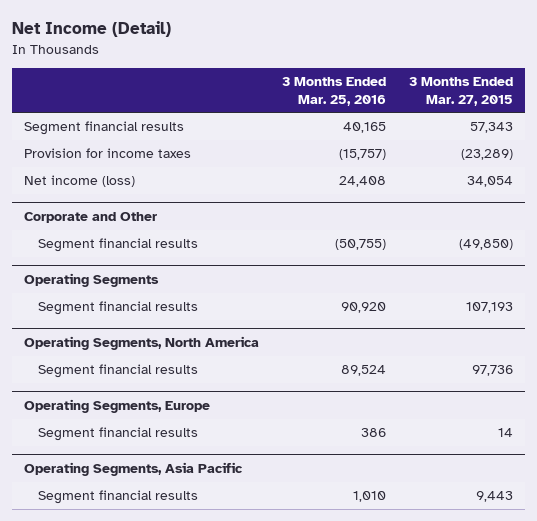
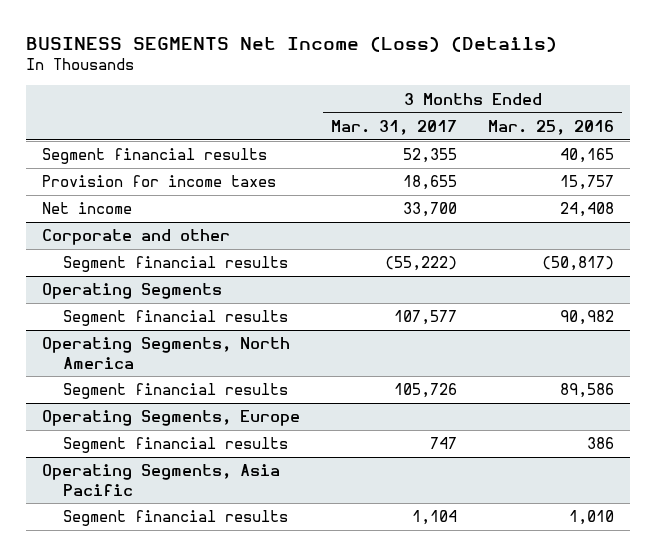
[12,21,172,38] Net Income (Detail) -> [26,35,558,52] BUSINESS SEGMENTS Net Income (Loss) (Details)
[409,76,514,106] 3 Months Ended Mar. 27, 2015 -> none
none -> [331,119,458,135] Mar. 31, 2017
[339,149,387,161] (15,757) -> [560,175,615,191] 15,757
[23,175,135,188] Net income (loss) -> [41,202,132,215] Net income
[23,212,157,224] Corporate and Other -> [41,229,230,246] Corporate and other
[335,239,387,251] (50,755) -> [542,256,615,272] (50,817)
[341,302,387,314] 90,920 -> [560,310,615,326] 90,982
[341,365,387,377] 89,524 -> [560,383,615,399] 89,586

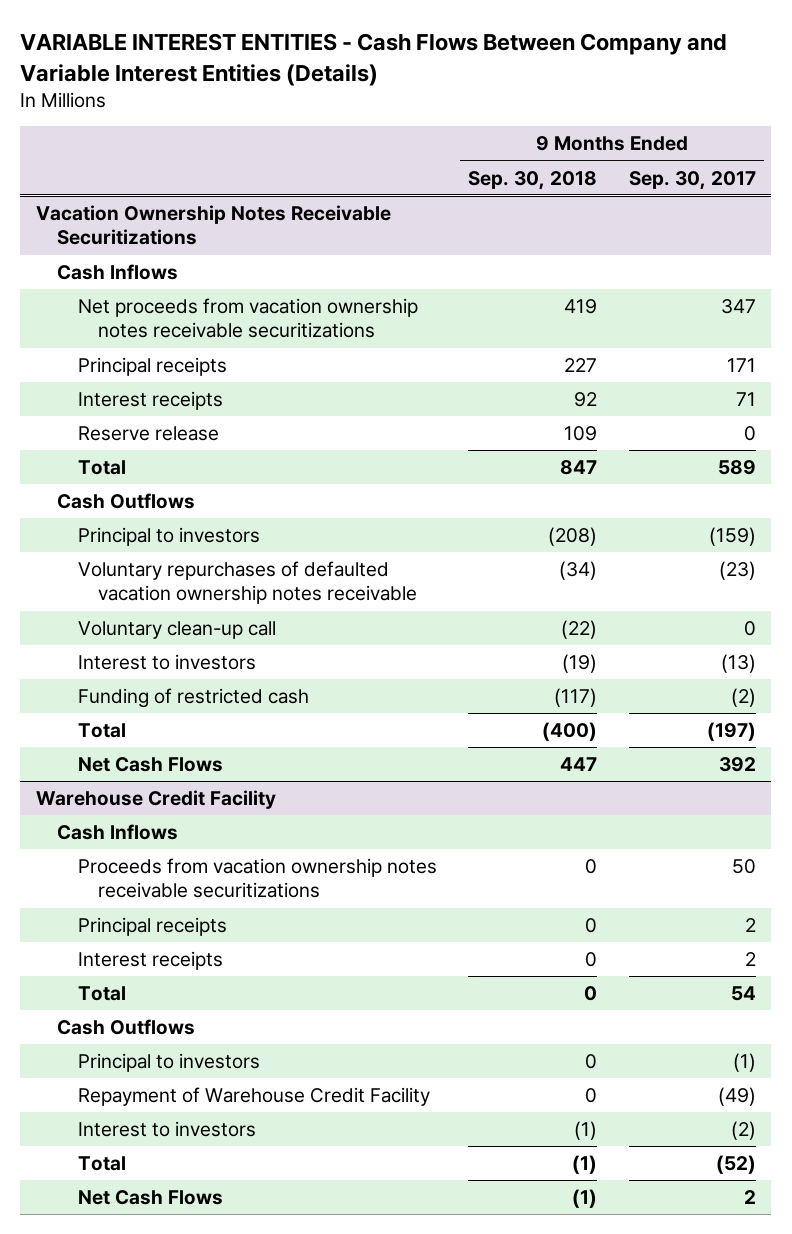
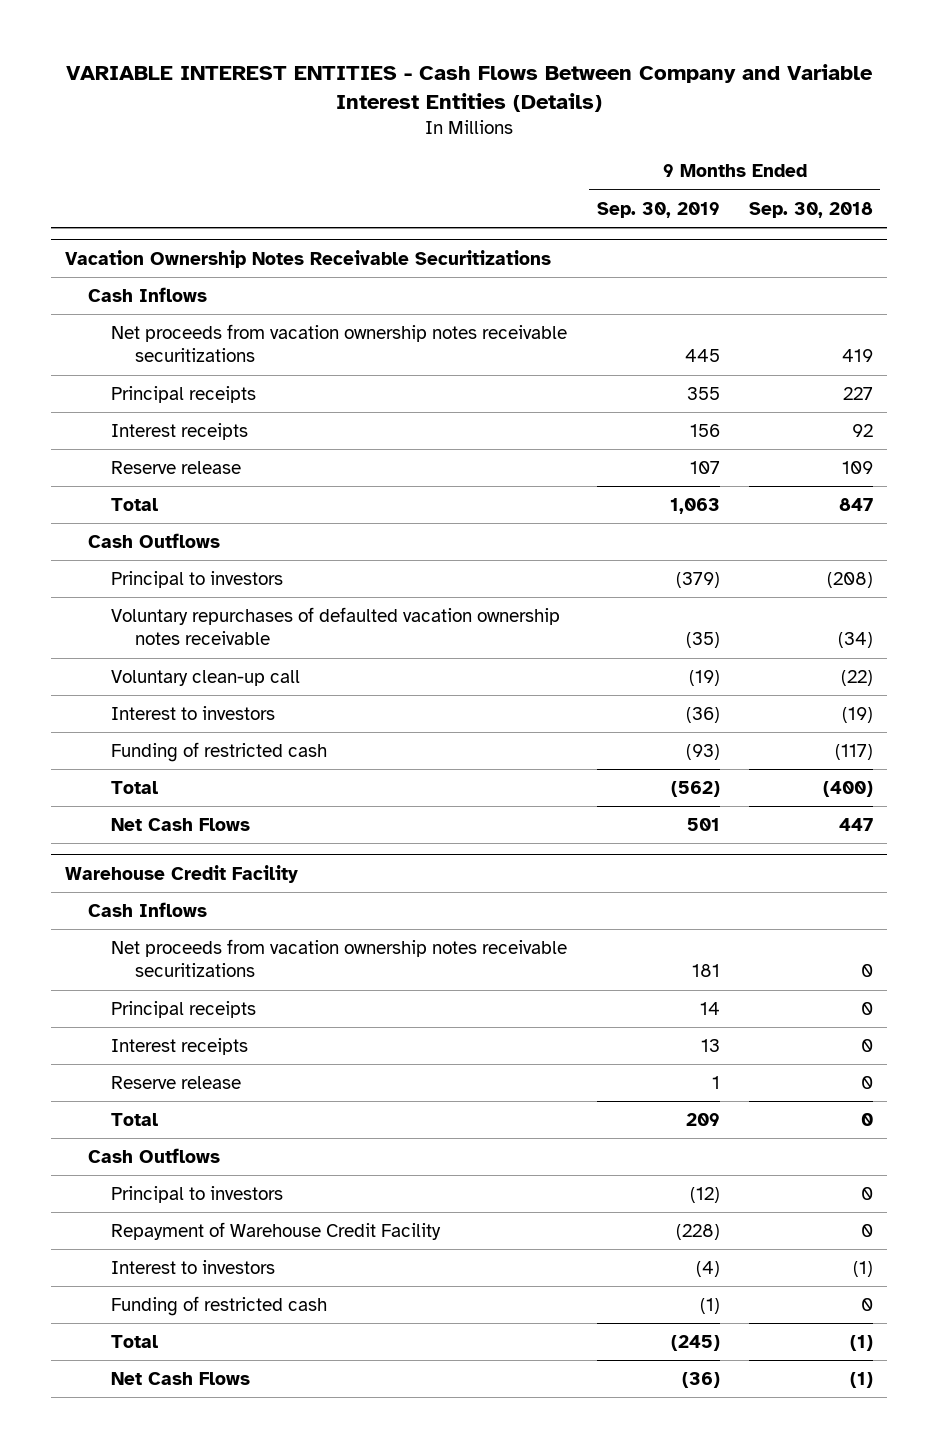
[628,170,756,190] Sep. 30, 2017 -> none
none -> [596,201,720,218] Sep. 30, 2019
[77,858,437,899] Proceeds from vacation ownership notes receivable securitizations -> [111,938,568,978] Net proceeds from vacation ownership notes receivable securitizations
none -> [111,1075,242,1089] Reserve release
none -> [111,1295,328,1316] Funding of restricted cash

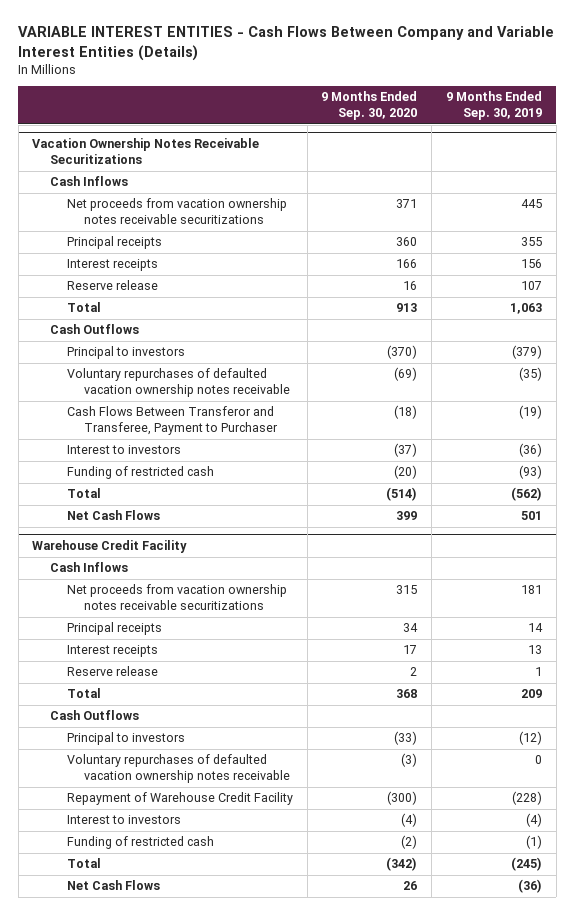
[748,201,873,218] Sep. 30, 2018 -> none
none -> [321,91,418,121] 9 Months Ended Sep. 30, 2020
[111,669,301,686] Voluntary clean-up call -> [66,406,279,436] Cash Flows Between Transferor and Transferee, Payment to Purchaser
none -> [66,754,291,784] Voluntary repurchases of defaulted vacation ownership notes receivable

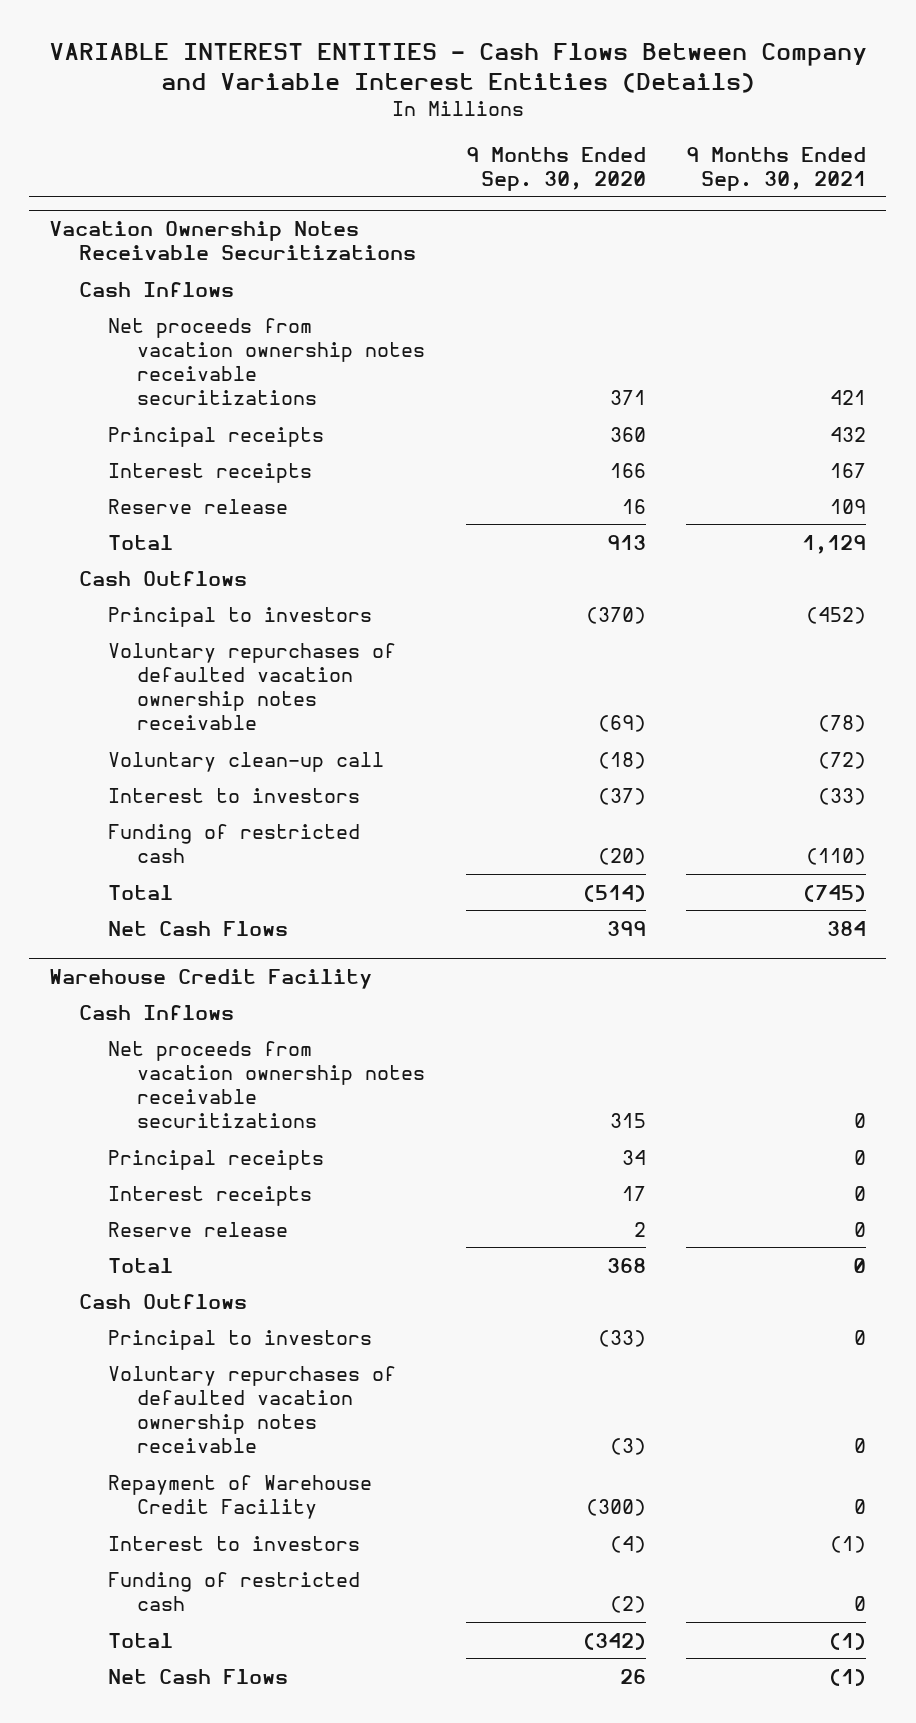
[445,91,542,121] 9 Months Ended Sep. 30, 2019 -> none
none -> [686,146,867,191] 9 Months Ended Sep. 30, 2021
[66,406,279,436] Cash Flows Between Transferor and Transferee, Payment to Purchaser -> [108,751,385,772] Voluntary clean-up call

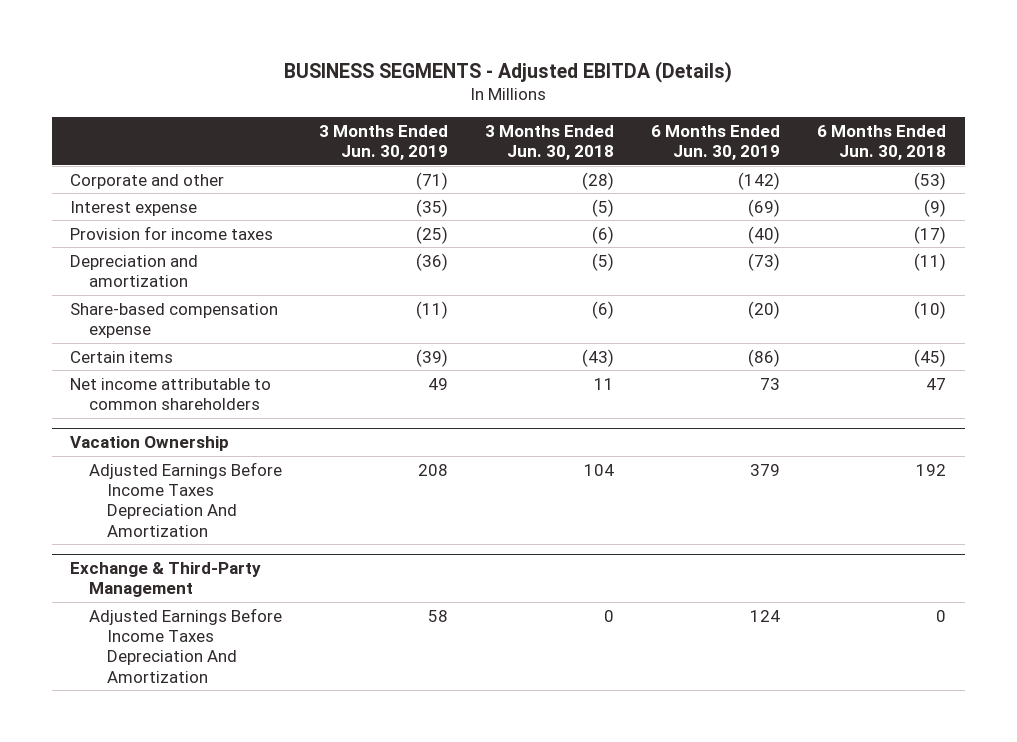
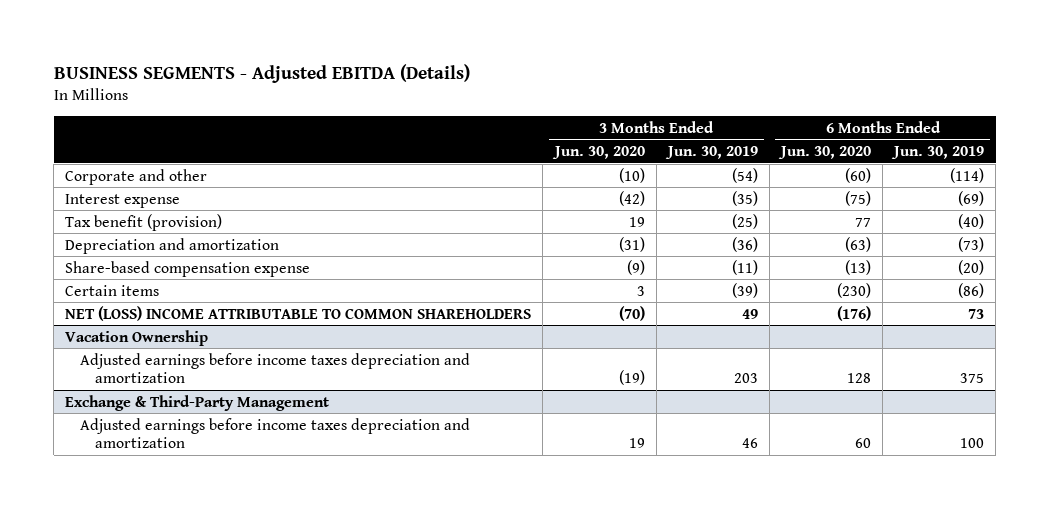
[484,124,614,161] 3 Months Ended Jun. 30, 2018 -> none
[817,124,947,161] 6 Months Ended Jun. 30, 2018 -> none
none -> [551,146,645,160] Jun. 30, 2020
none -> [777,146,871,160] Jun. 30, 2020
[415,171,448,190] (71) -> [731,167,758,183] (54)
[738,171,781,190] (142) -> [950,167,985,183] (114)
[70,225,274,240] Provision for income taxes -> [65,213,223,231] Tax benefit (provision)
[70,377,272,411] Net income attributable to common shareholders -> [65,305,532,321] NET (LOSS) INCOME ATTRIBUTABLE TO COMMON SHAREHOLDERS
[88,461,282,537] Adjusted Earnings Before Income Taxes Depreciation And Amortization -> [79,352,470,384] Adjusted earnings before income taxes depreciation and amortization
[417,463,448,476] 208 -> [733,373,758,384] 203
[750,463,781,476] 379 -> [960,373,985,384] 375
[88,607,282,683] Adjusted Earnings Before Income Taxes Depreciation And Amortization -> [79,417,470,449] Adjusted earnings before income taxes depreciation and amortization
[427,609,448,622] 58 -> [741,438,758,449] 46
[750,609,781,622] 124 -> [960,438,985,449] 100

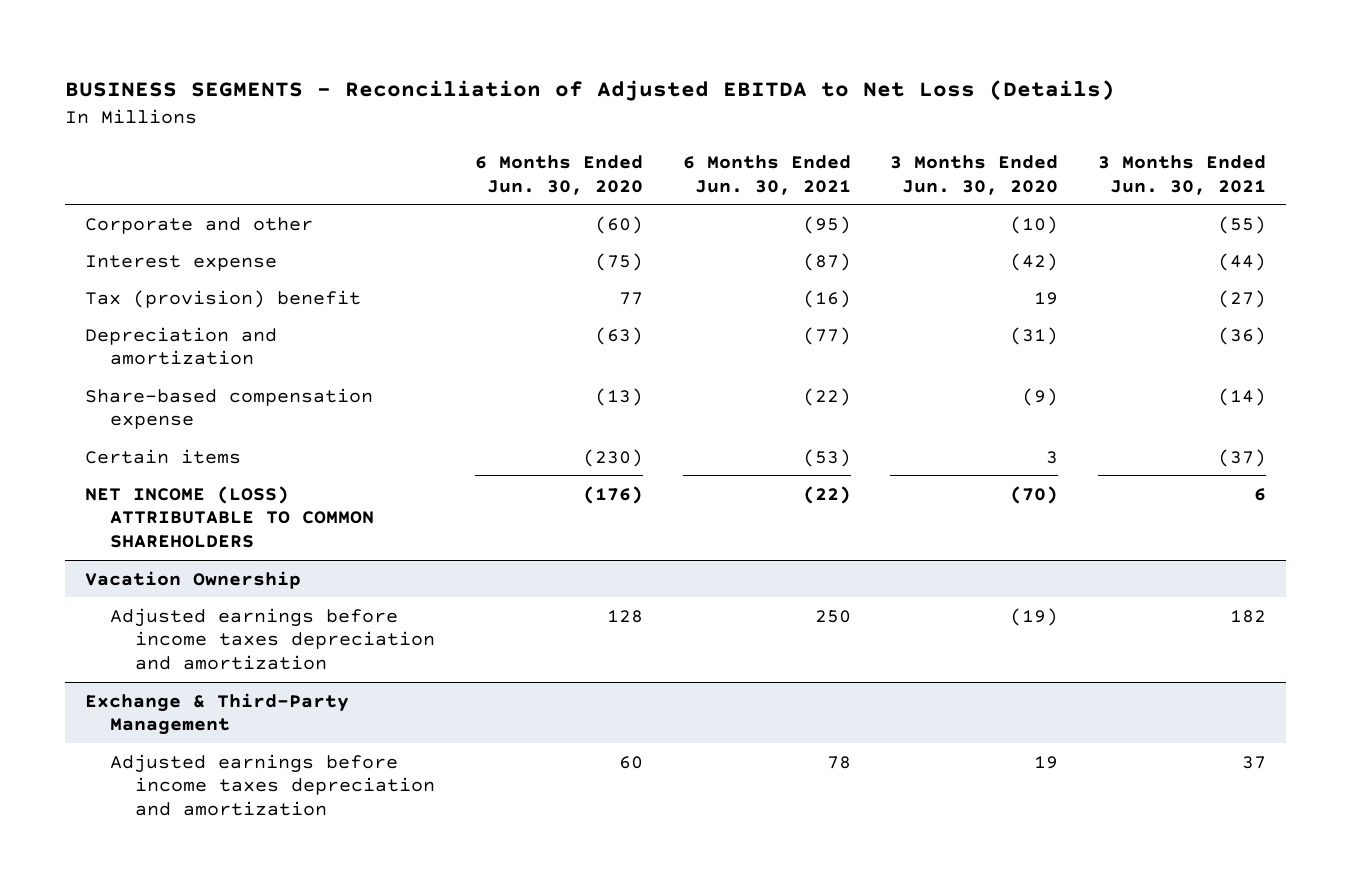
[53,63,470,83] BUSINESS SEGMENTS - Adjusted EBITDA (Details) -> [65,80,1116,102] BUSINESS SEGMENTS - Reconciliation of Adjusted EBITDA to Net Loss (Details)
[664,146,758,160] Jun. 30, 2019 -> none
[891,146,985,160] Jun. 30, 2019 -> none
none -> [682,154,851,195] 6 Months Ended Jun. 30, 2021
none -> [1097,154,1266,195] 3 Months Ended Jun. 30, 2021
[65,213,223,231] Tax benefit (provision) -> [85,289,362,308] Tax (provision) benefit
[65,305,532,321] NET (LOSS) INCOME ATTRIBUTABLE TO COMMON SHAREHOLDERS -> [85,485,375,548] NET INCOME (LOSS) ATTRIBUTABLE TO COMMON SHAREHOLDERS

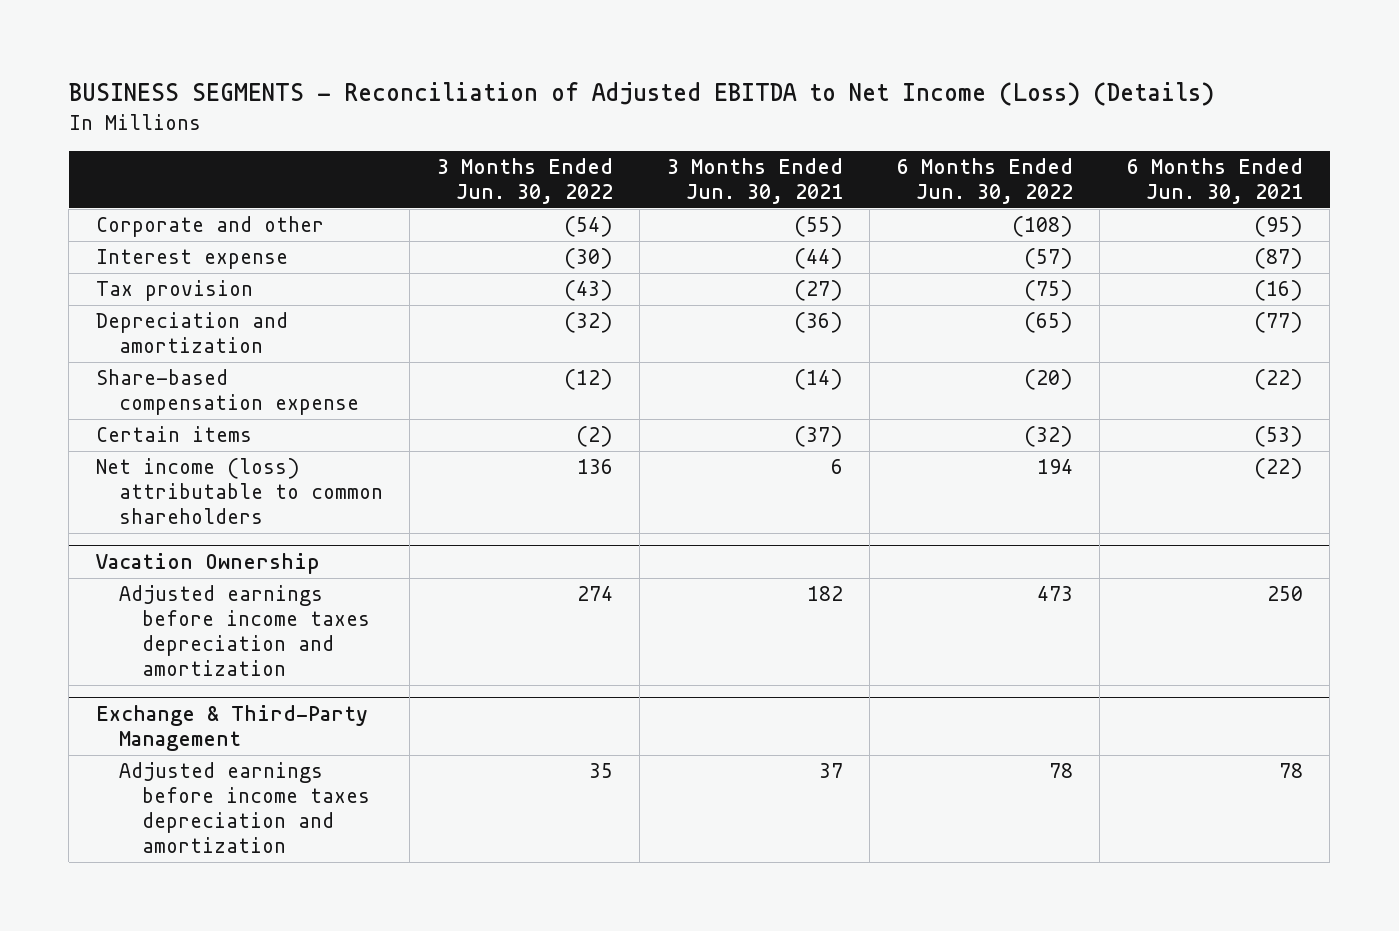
[65,80,1116,102] BUSINESS SEGMENTS - Reconciliation of Adjusted EBITDA to Net Loss (Details) -> [68,82,1214,107] BUSINESS SEGMENTS - Reconciliation of Adjusted EBITDA to Net Income (Loss) (Details)
[475,154,644,195] 6 Months Ended Jun. 30, 2020 -> none
[890,154,1059,195] 3 Months Ended Jun. 30, 2020 -> none
none -> [436,157,613,205] 3 Months Ended Jun. 30, 2022
none -> [896,157,1073,205] 6 Months Ended Jun. 30, 2022
[85,289,362,308] Tax (provision) benefit -> [95,280,253,302] Tax provision
[85,485,375,548] NET INCOME (LOSS) ATTRIBUTABLE TO COMMON SHAREHOLDERS -> [95,458,383,525] Net income (loss) attributable to common shareholders

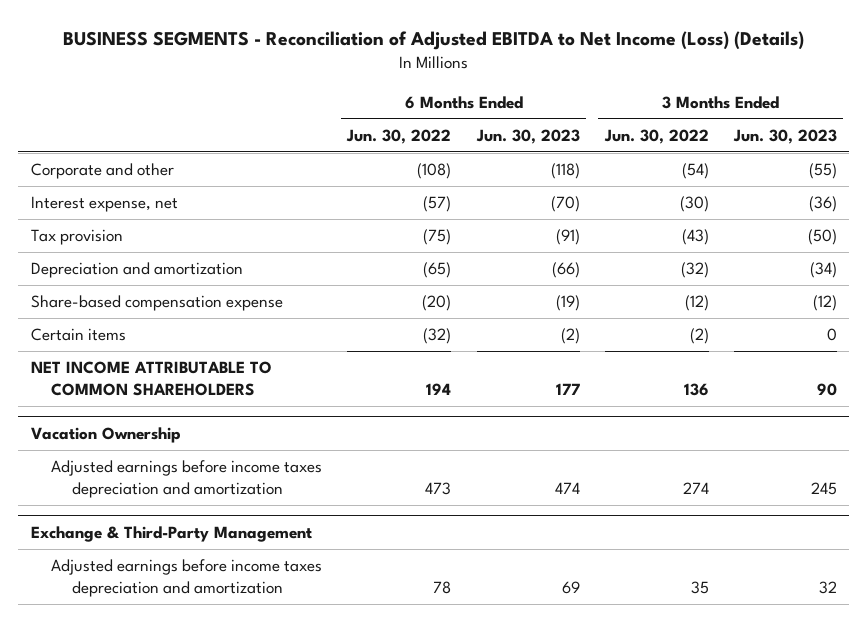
[666,157,843,205] 3 Months Ended Jun. 30, 2021 -> none
[1126,157,1303,205] 6 Months Ended Jun. 30, 2021 -> none
none -> [475,128,580,144] Jun. 30, 2023
none -> [732,128,837,144] Jun. 30, 2023
[95,249,288,270] Interest expense -> [30,196,178,213] Interest expense, net
[95,458,383,525] Net income (loss) attributable to common shareholders -> [30,361,272,396] NET INCOME ATTRIBUTABLE TO COMMON SHAREHOLDERS

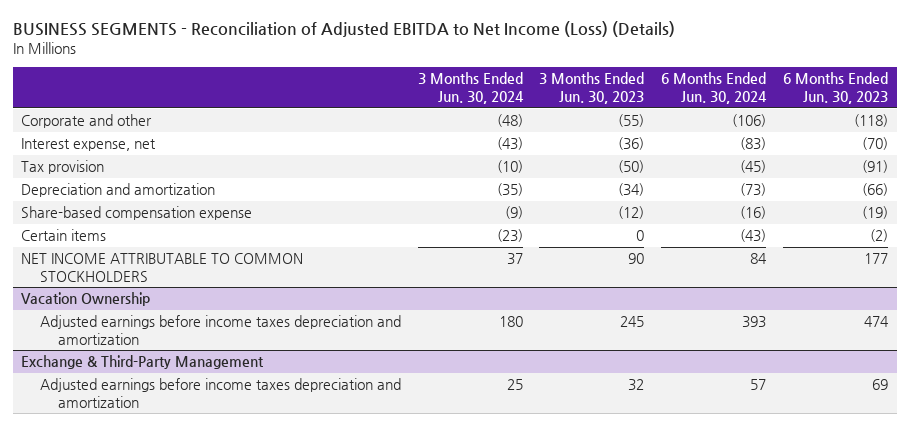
[346,128,452,144] Jun. 30, 2022 -> none
[603,128,709,144] Jun. 30, 2022 -> none
none -> [417,72,524,105] 3 Months Ended Jun. 30, 2024
none -> [661,72,768,105] 6 Months Ended Jun. 30, 2024
[30,361,272,396] NET INCOME ATTRIBUTABLE TO COMMON SHAREHOLDERS -> [21,253,304,282] NET INCOME ATTRIBUTABLE TO COMMON STOCKHOLDERS

